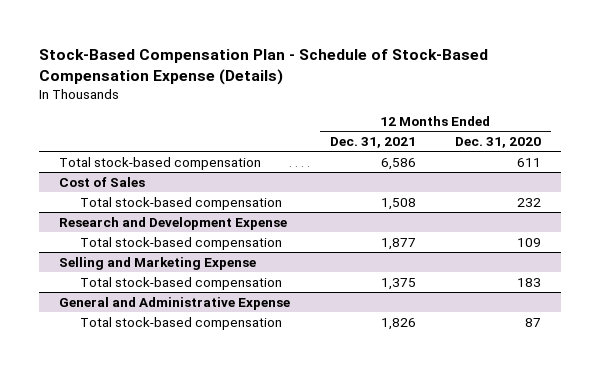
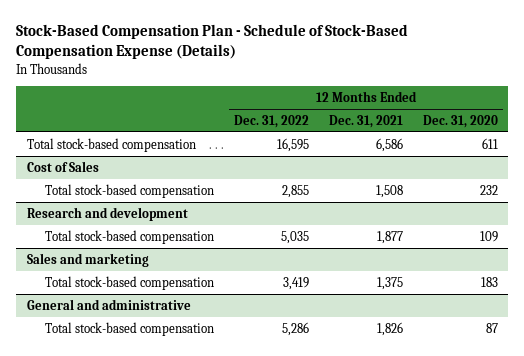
none -> [233,114,309,128] Dec. 31, 2022
[59,216,288,230] Research and Development Expense -> [26,206,188,221] Research and development
[59,256,257,270] Selling and Marketing Expense -> [26,252,149,267] Sales and marketing
[59,296,291,310] General and Administrative Expense -> [26,298,191,310] General and administrative

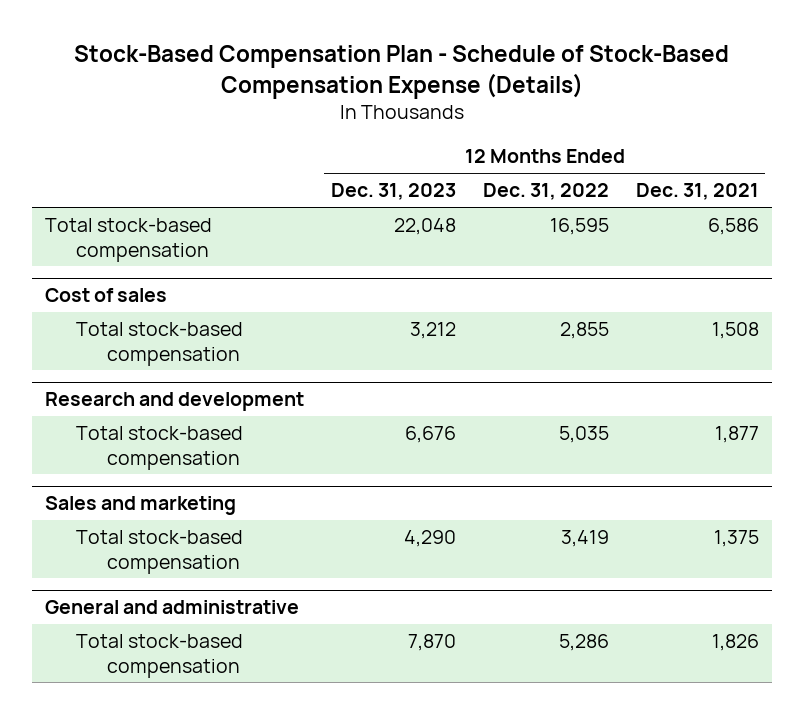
[422,114,498,128] Dec. 31, 2020 -> none
none -> [330,183,456,201] Dec. 31, 2023
[26,160,99,172] Cost of Sales -> [45,288,168,303] Cost of sales

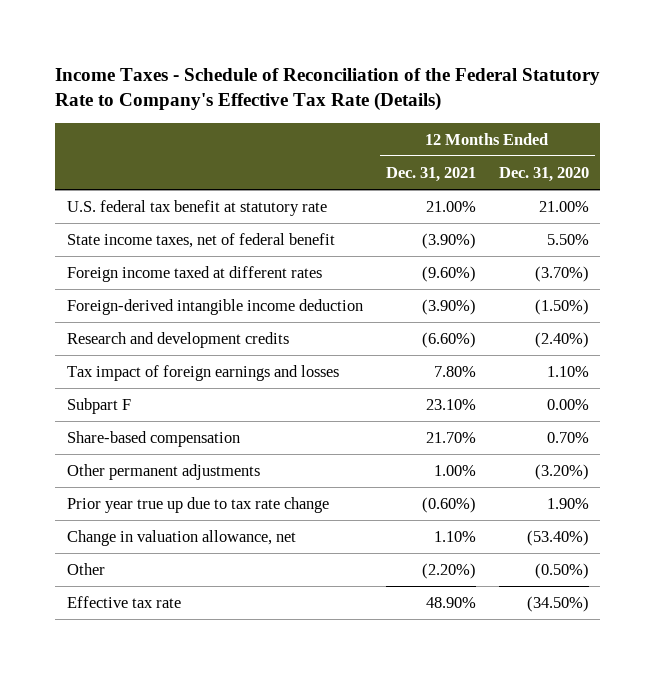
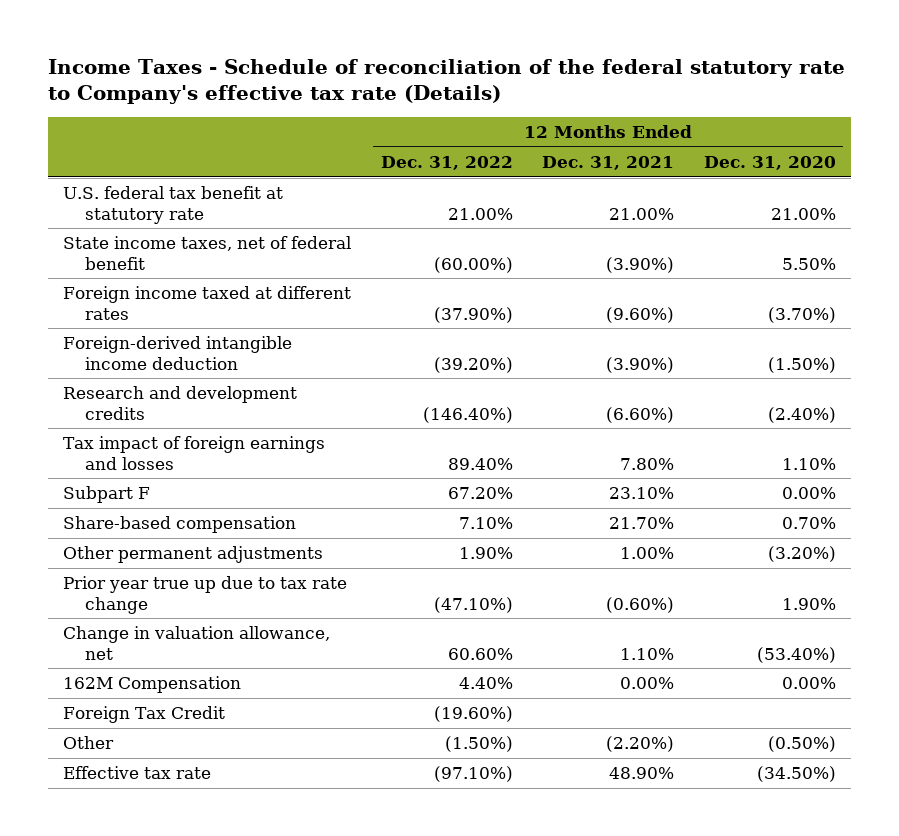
[54,67,600,112] Income Taxes - Schedule of Reconciliation of the Federal Statutory Rate to Company's Effective Tax Rate (Details) -> [48,59,846,105] Income Taxes - Schedule of reconciliation of the federal statutory rate to Company's effective tax rate (Details)
none -> [380,156,513,171] Dec. 31, 2022
none -> [62,676,241,694] 162M Compensation
none -> [62,706,225,724] Foreign Tax Credit

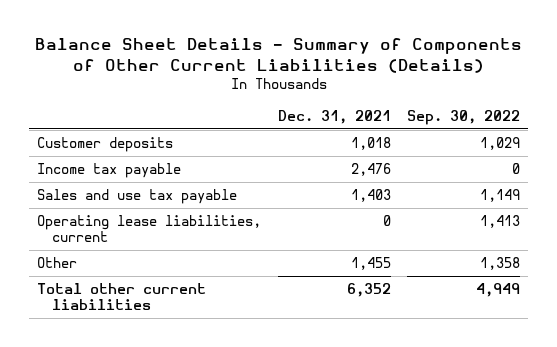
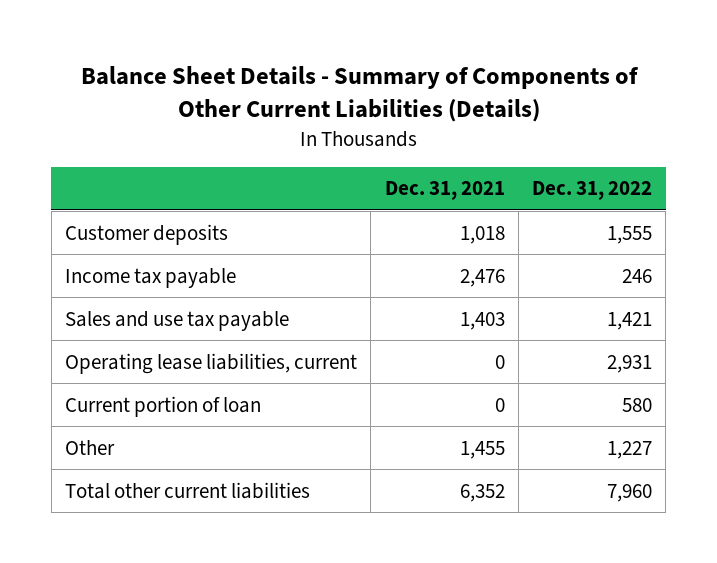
[407,109,521,125] Sep. 30, 2022 -> none
none -> [532,181,653,201] Dec. 31, 2022
none -> [65,395,262,417] Current portion of loan

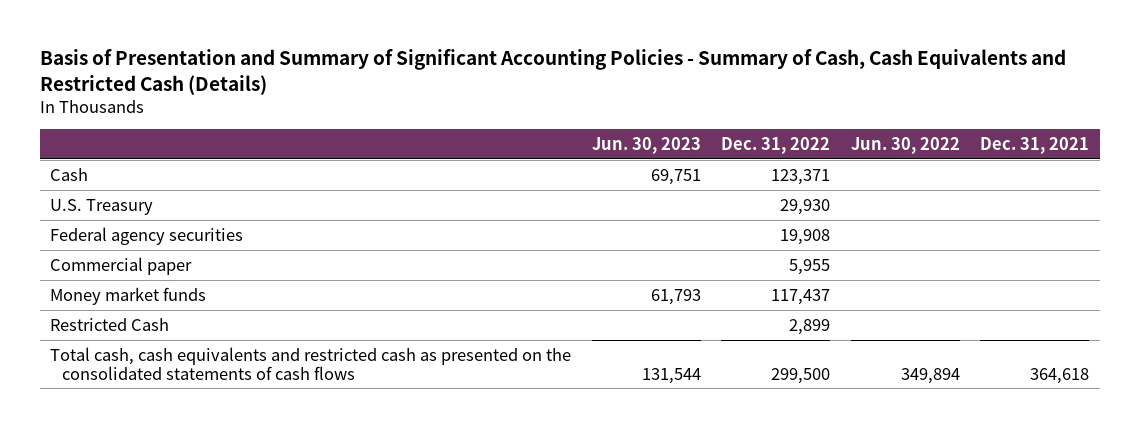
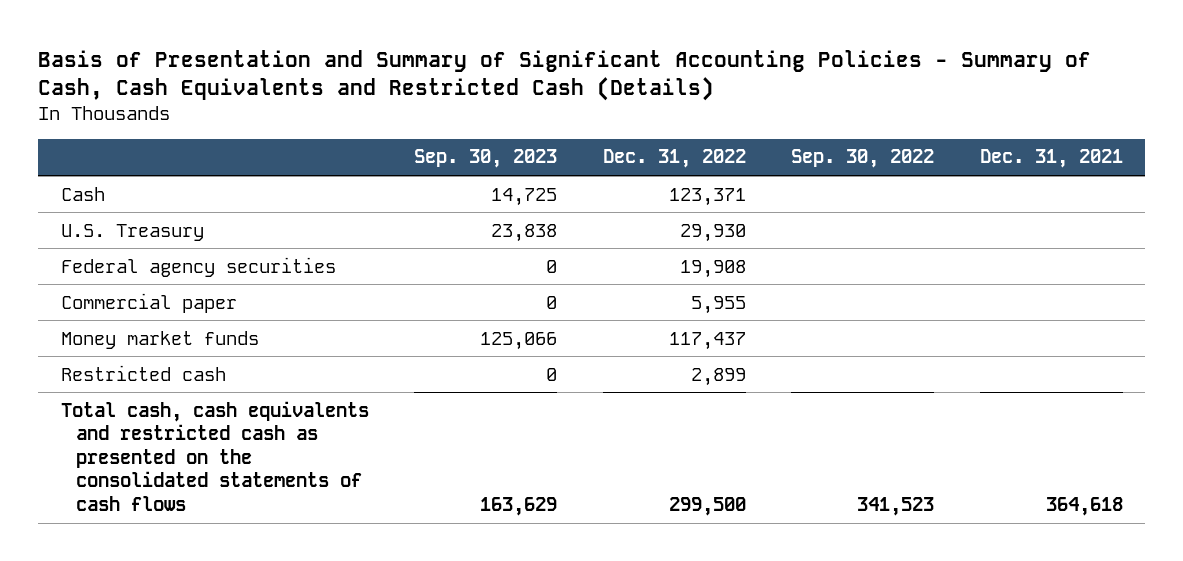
[591,136,701,154] Jun. 30, 2023 -> none
[850,136,960,154] Jun. 30, 2022 -> none
none -> [414,149,558,169] Sep. 30, 2023
none -> [791,149,935,169] Sep. 30, 2022
[49,317,169,331] Restricted Cash -> [60,364,226,381] Restricted cash

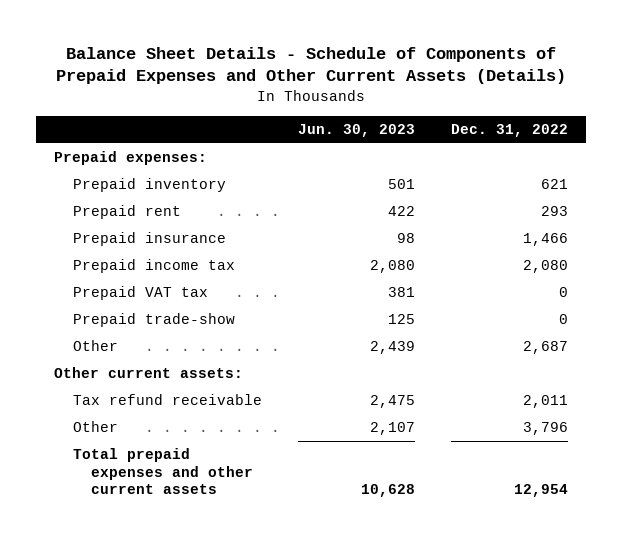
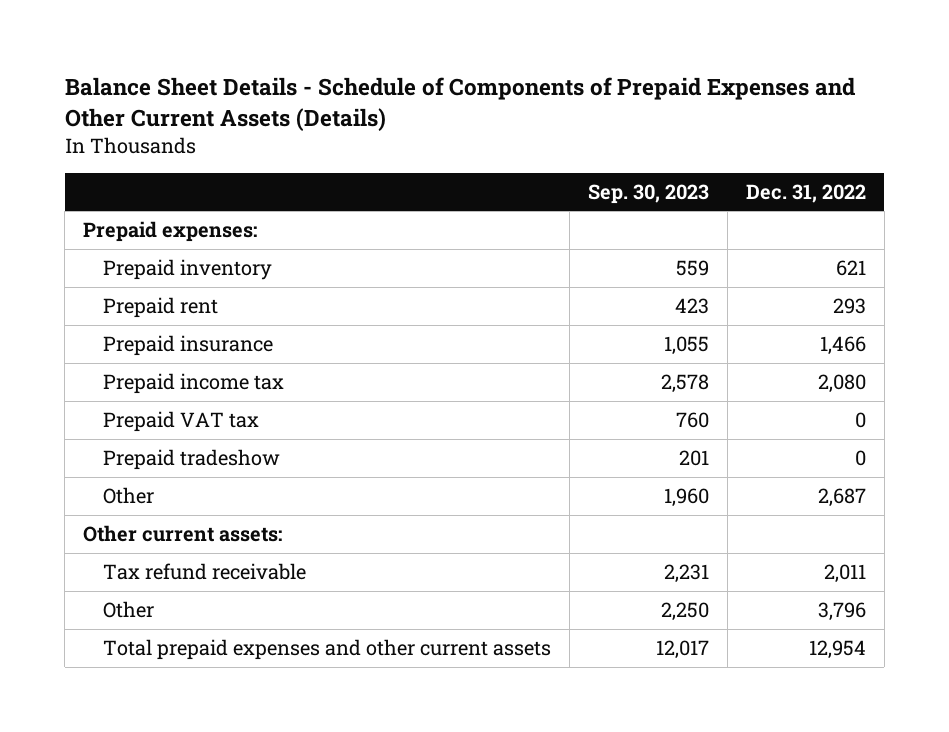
[297,124,415,138] Jun. 30, 2023 -> none
none -> [587,183,709,204] Sep. 30, 2023
[72,313,235,328] Prepaid trade-show -> [103,449,281,471] Prepaid tradeshow

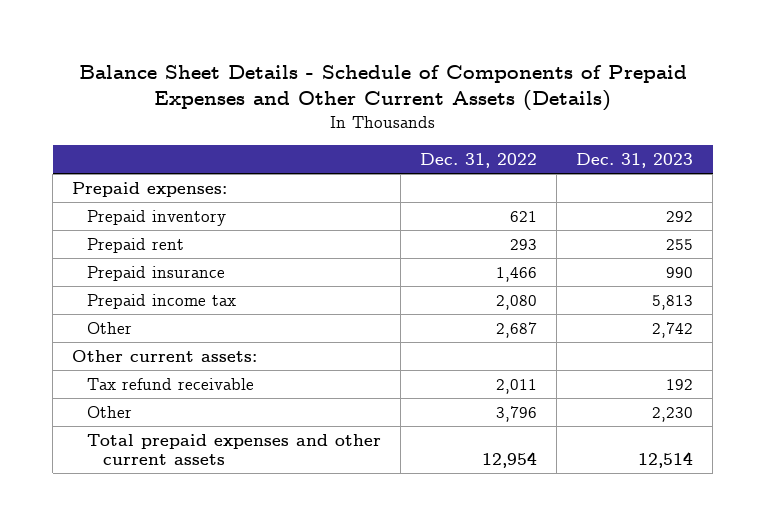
[587,183,709,204] Sep. 30, 2023 -> none
none -> [576,153,694,169] Dec. 31, 2023
[103,411,260,433] Prepaid VAT tax -> none
[103,449,281,471] Prepaid tradeshow -> none

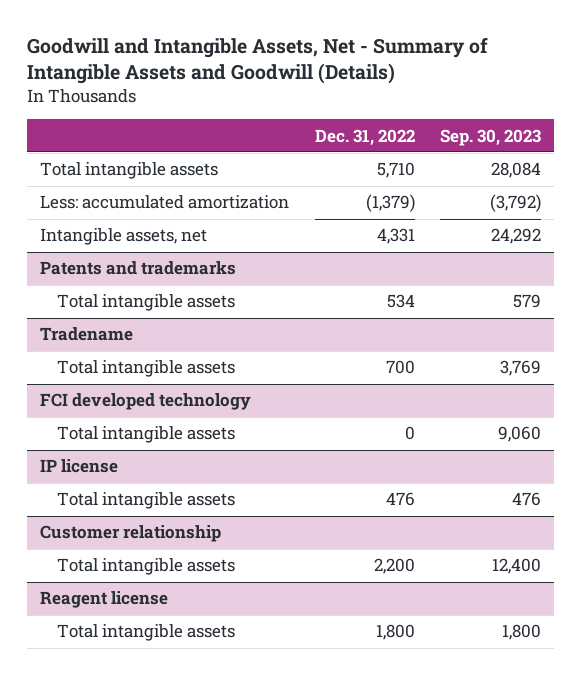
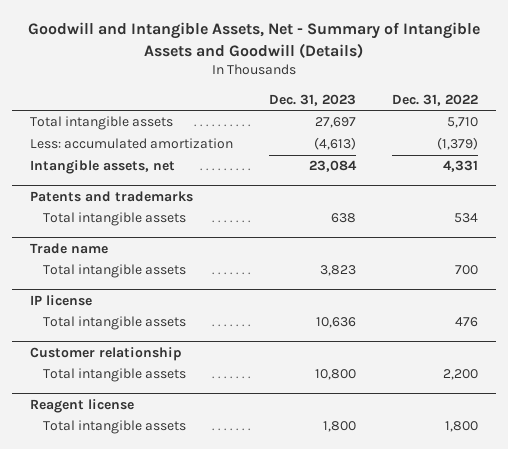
[440,128,542,146] Sep. 30, 2023 -> none
none -> [268,93,356,106] Dec. 31, 2023
[39,327,133,342] Tradename -> [29,242,108,254] Trade name
[39,393,251,411] FCI developed technology -> none
[57,426,236,444] Total intangible assets -> none

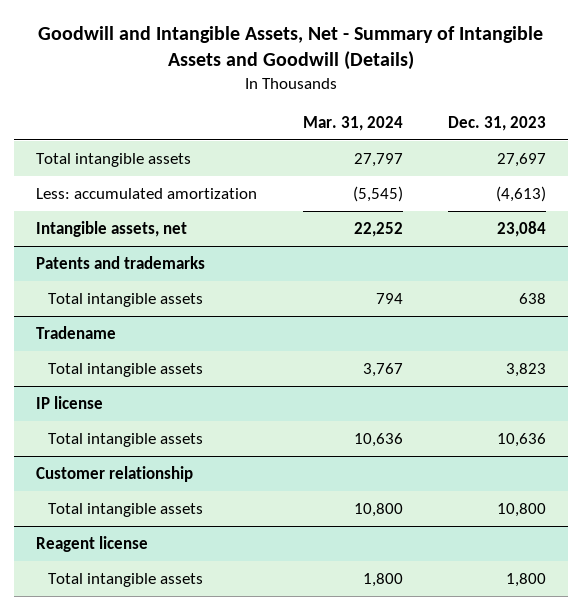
[391,93,478,106] Dec. 31, 2022 -> none
none -> [302,116,403,132] Mar. 31, 2024
[29,242,108,254] Trade name -> [36,325,117,339] Tradename

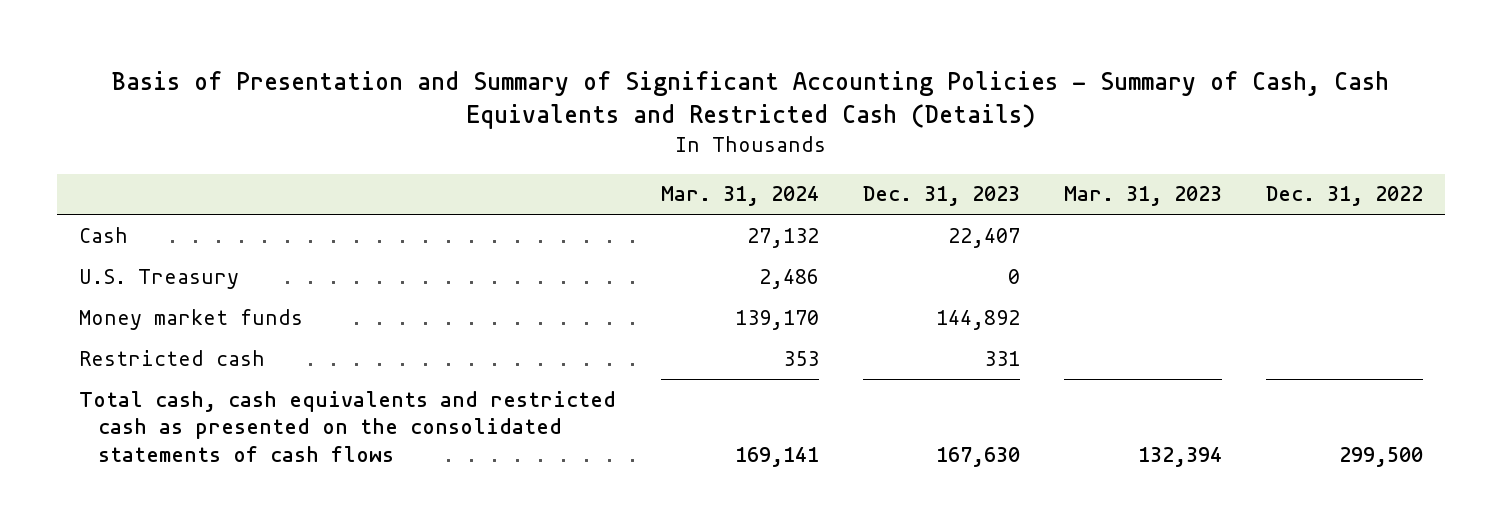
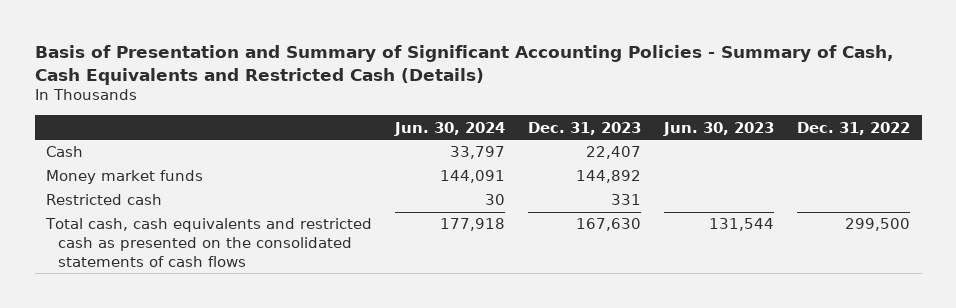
[660,186,819,207] Mar. 31, 2024 -> none
[1063,186,1222,207] Mar. 31, 2023 -> none
none -> [394,121,506,136] Jun. 30, 2024
none -> [663,121,775,136] Jun. 30, 2023
[79,268,240,289] U.S. Treasury -> none

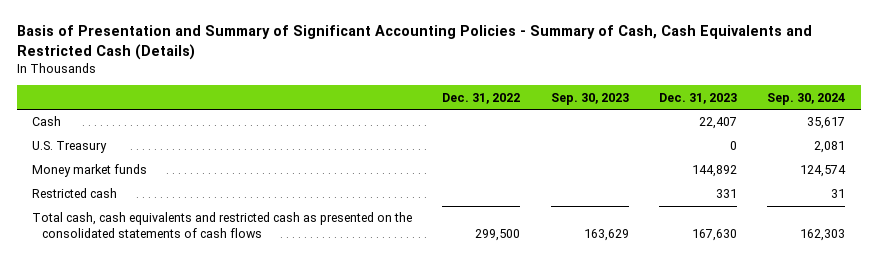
[394,121,506,136] Jun. 30, 2024 -> none
[663,121,775,136] Jun. 30, 2023 -> none
none -> [550,92,629,105] Sep. 30, 2023
none -> [767,92,846,105] Sep. 30, 2024
none -> [32,141,108,154] U.S. Treasury

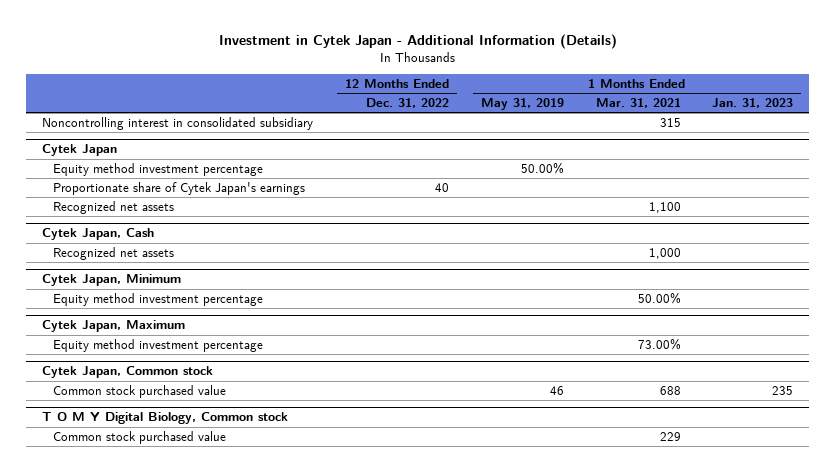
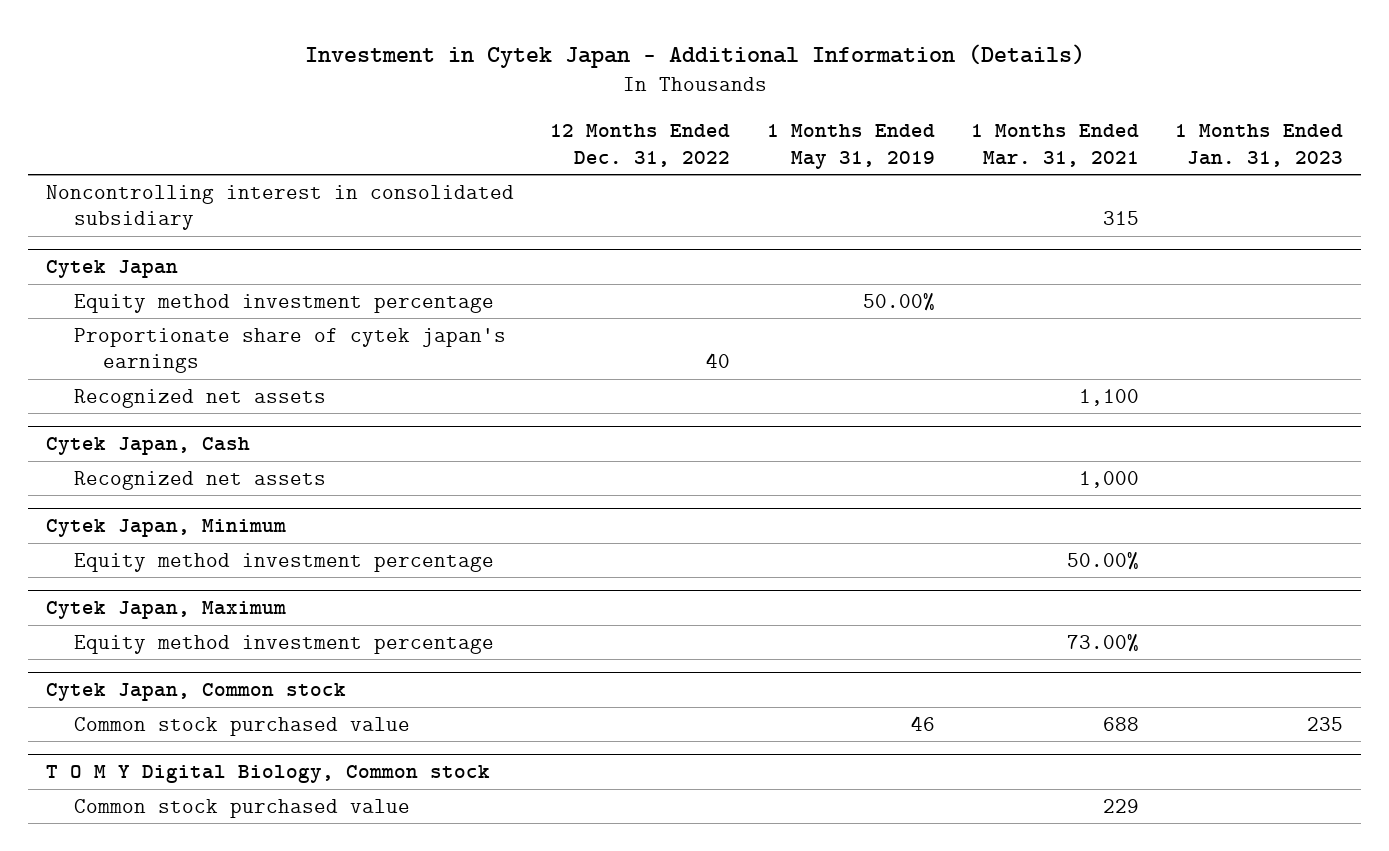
[53,181,306,195] Proportionate share of Cytek Japan's earnings -> [74,327,507,374] Proportionate share of cytek japan's earnings

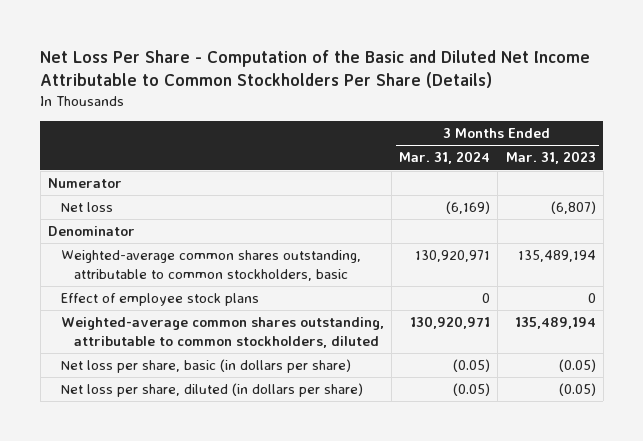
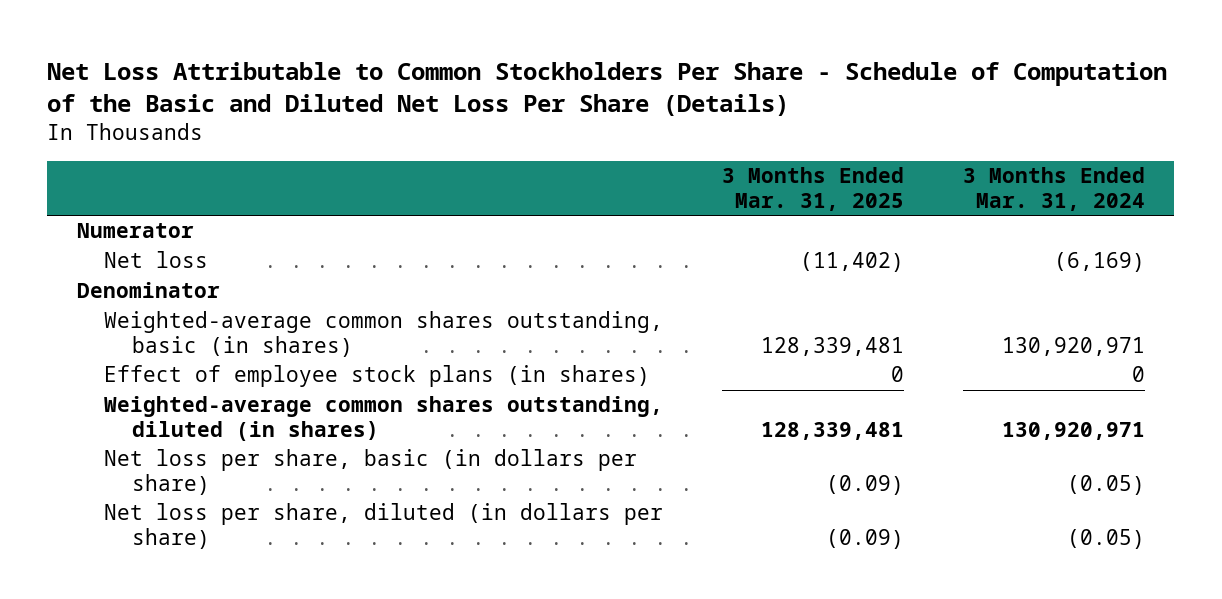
[40,50,591,88] Net Loss Per Share - Computation of the Basic and Diluted Net Income Attributable to Common Stockholders Per Share (Details) -> [47,61,1168,116] Net Loss Attributable to Common Stockholders Per Share - Schedule of Computation of the Basic and Diluted Net Loss Per Share (Details)
[505,151,596,165] Mar. 31, 2023 -> none
none -> [722,167,905,211] 3 Months Ended Mar. 31, 2025
[61,250,362,282] Weighted-average common shares outstanding, attributable to common stockholders, basic -> [104,311,664,357] Weighted-average common shares outstanding, basic (in shares)
[61,293,260,307] Effect of employee stock plans -> [104,365,651,388] Effect of employee stock plans (in shares)
[61,317,385,349] Weighted-average common shares outstanding, attributable to common stockholders, diluted -> [104,396,664,441] Weighted-average common shares outstanding, diluted (in shares)

